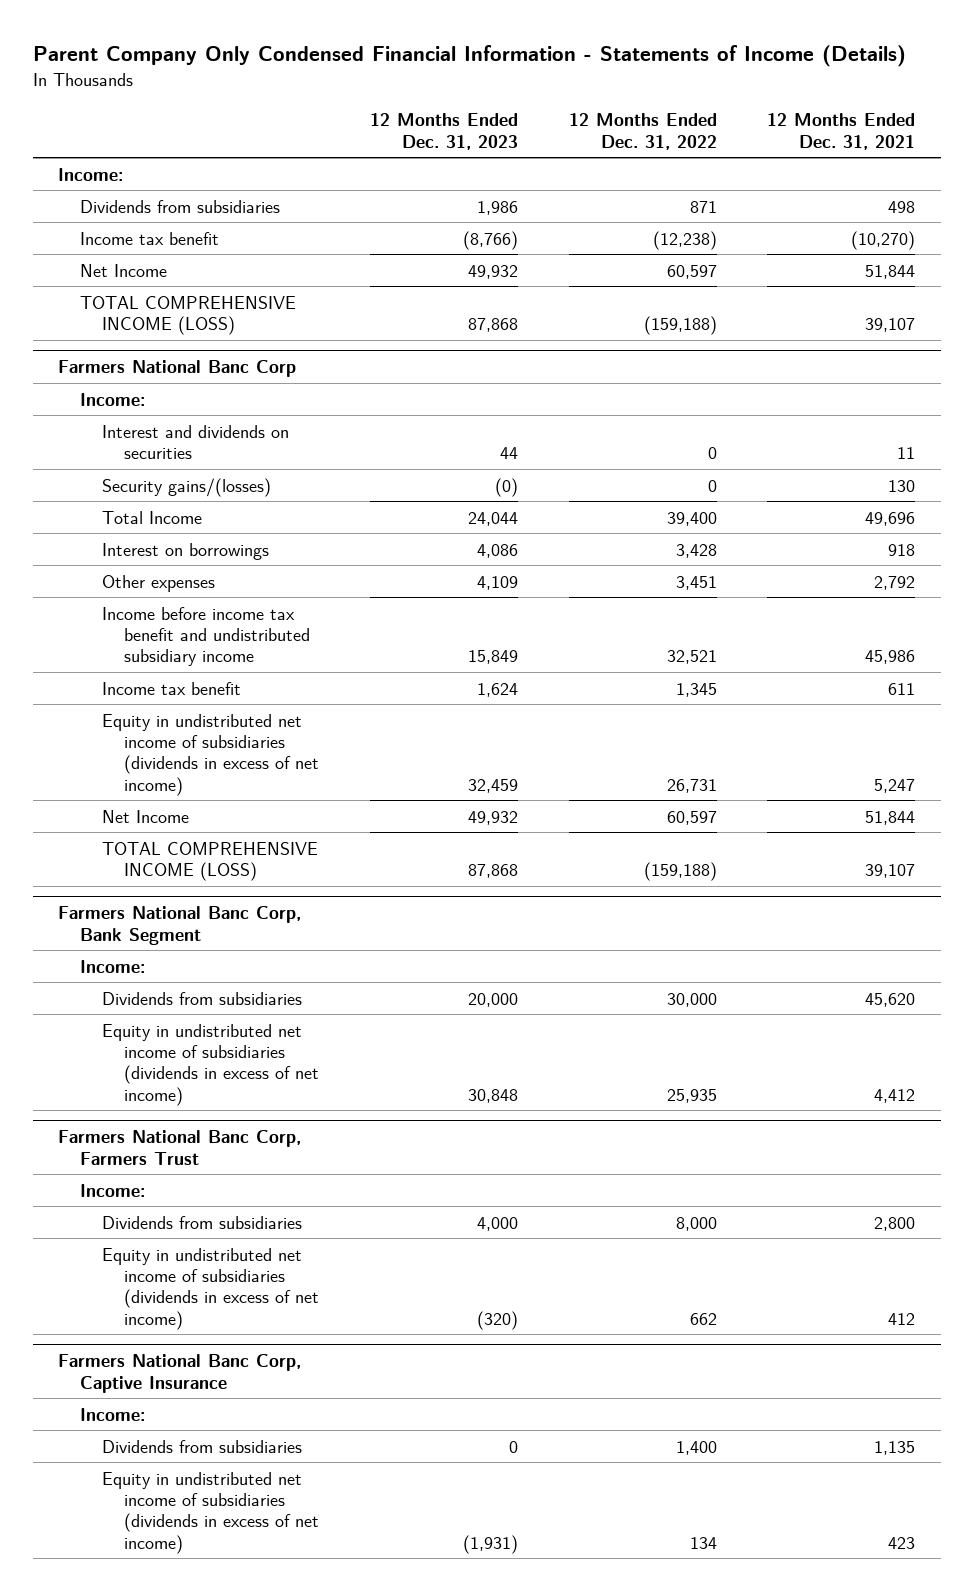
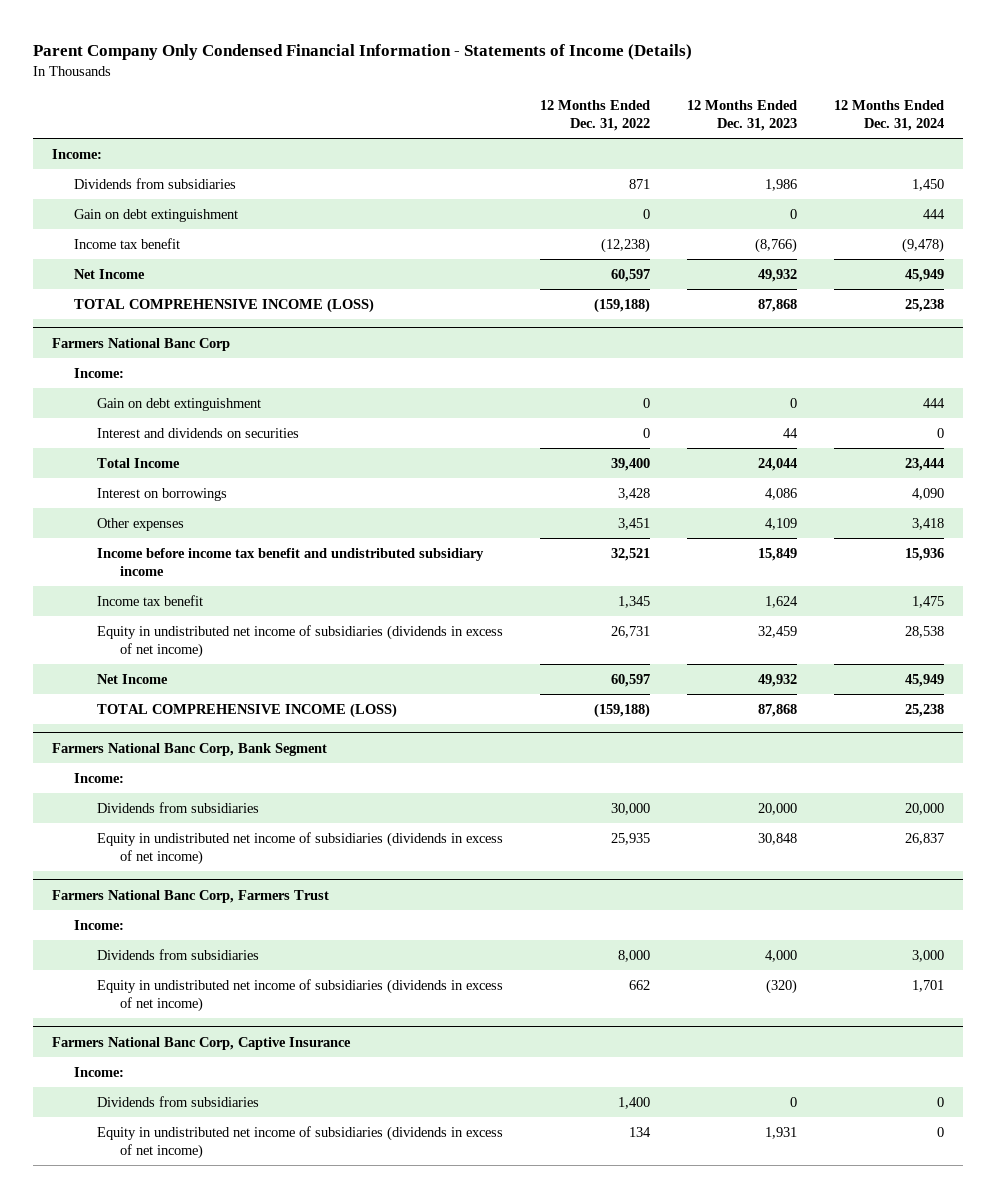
[767,113,916,150] 12 Months Ended Dec. 31, 2021 -> none
none -> [834,100,945,132] 12 Months Ended Dec. 31, 2024
none -> [74,208,239,222] Gain on debt extinguishment
none -> [97,397,262,411] Gain on debt extinguishment
[101,477,271,497] Security gains/(losses) -> none
[462,1534,518,1554] (1,931) -> [765,1126,798,1139] 1,931

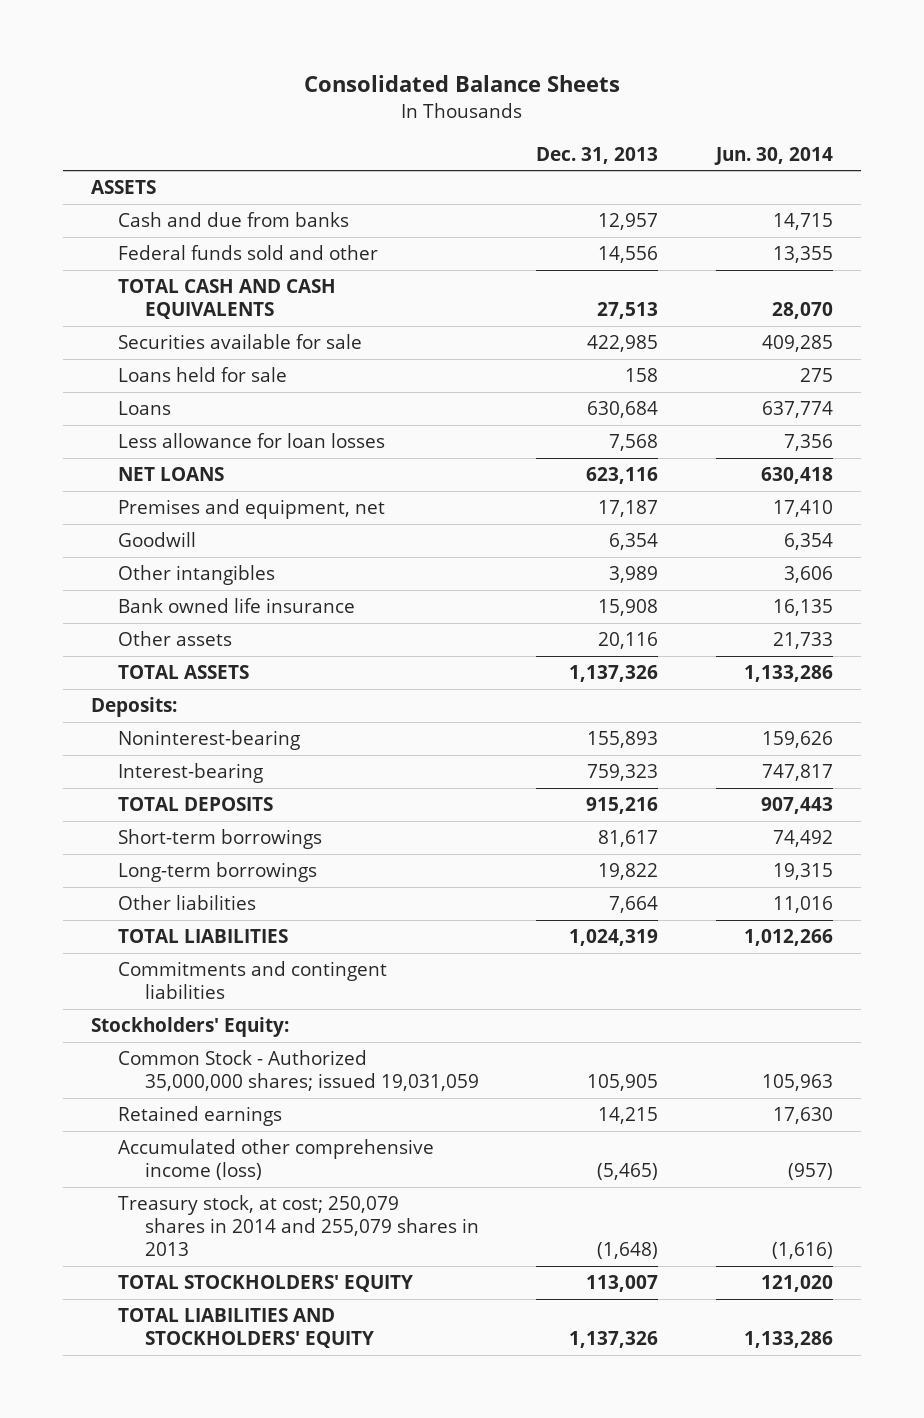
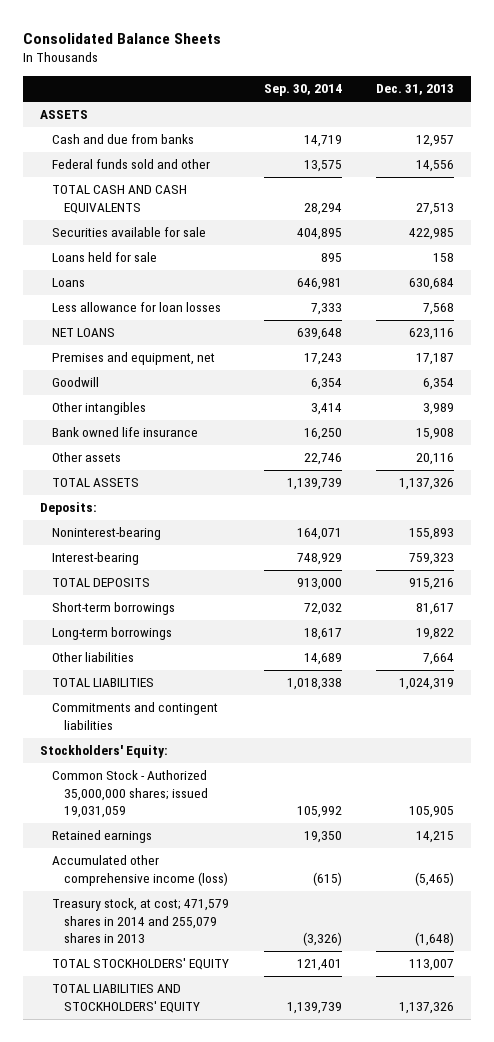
[713,146,833,165] Jun. 30, 2014 -> none
none -> [263,84,342,97] Sep. 30, 2014
[118,1195,479,1256] Treasury stock, at cost; 250,079 shares in 2014 and 255,079 shares in 2013 -> [52,898,230,943] Treasury stock, at cost; 471,579 shares in 2014 and 255,079 shares in 2013

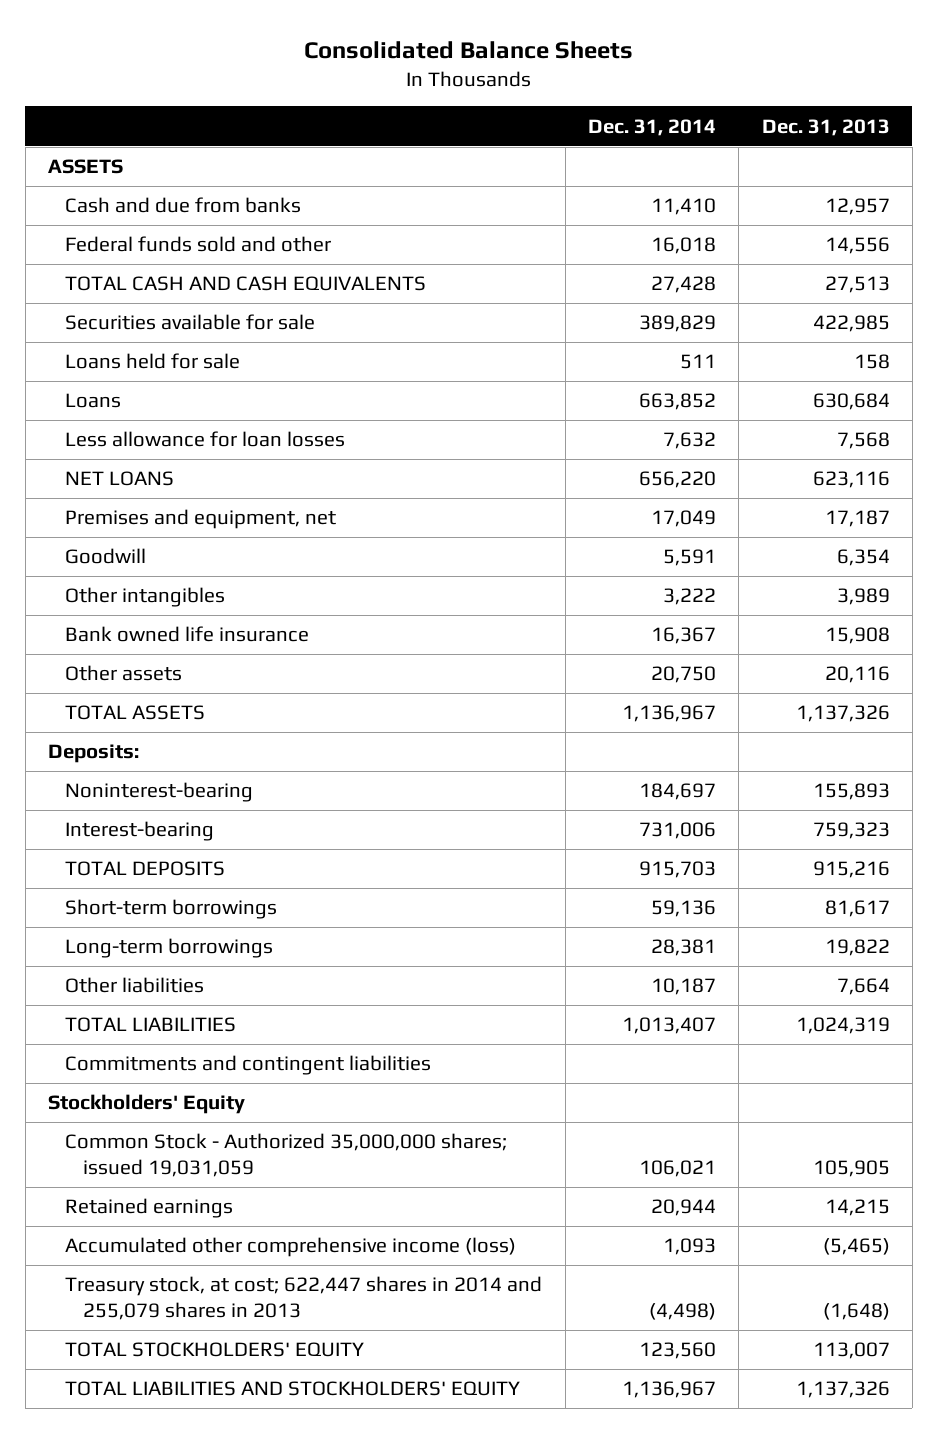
[263,84,342,97] Sep. 30, 2014 -> none
none -> [588,118,717,136] Dec. 31, 2014
[40,745,169,759] Stockholders' Equity: -> [48,1094,246,1115] Stockholders' Equity
[52,898,230,943] Treasury stock, at cost; 471,579 shares in 2014 and 255,079 shares in 2013 -> [65,1276,543,1320] Treasury stock, at cost; 622,447 shares in 2014 and 255,079 shares in 2013

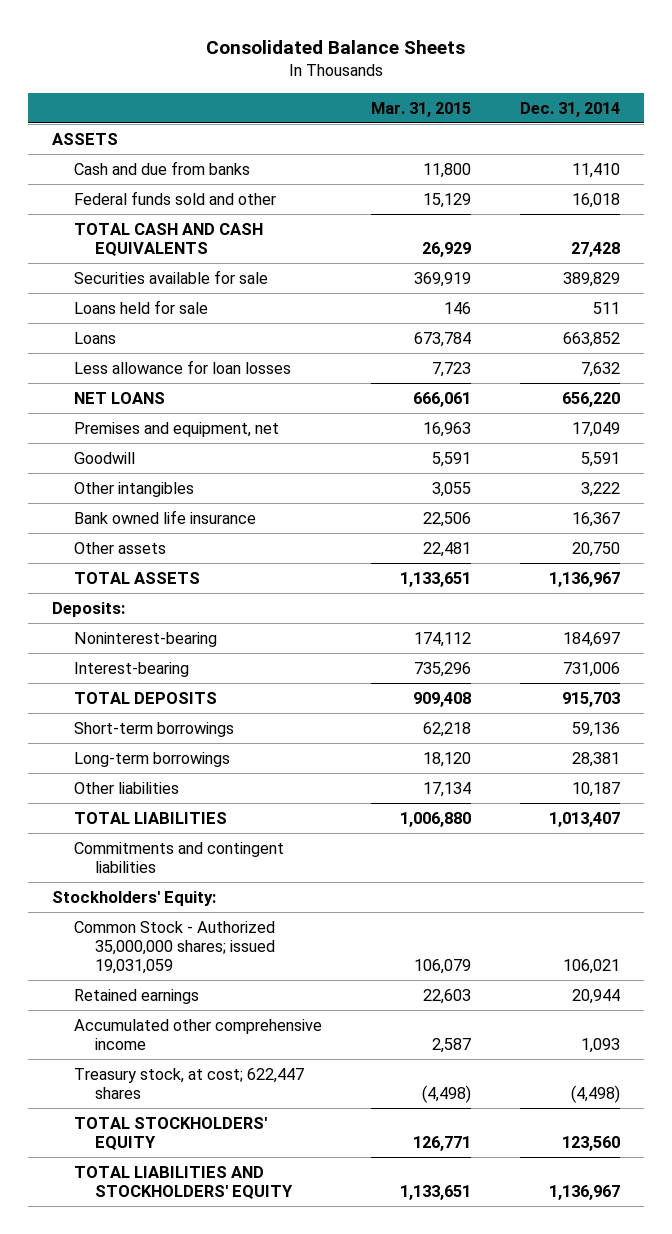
[761,118,890,136] Dec. 31, 2013 -> none
none -> [370,101,471,117] Mar. 31, 2015
[48,1094,246,1115] Stockholders' Equity -> [52,890,217,906] Stockholders' Equity:
[65,1237,517,1258] Accumulated other comprehensive income (loss) -> [73,1018,322,1051] Accumulated other comprehensive income
[65,1276,543,1320] Treasury stock, at cost; 622,447 shares in 2014 and 255,079 shares in 2013 -> [73,1067,304,1100] Treasury stock, at cost; 622,447 shares

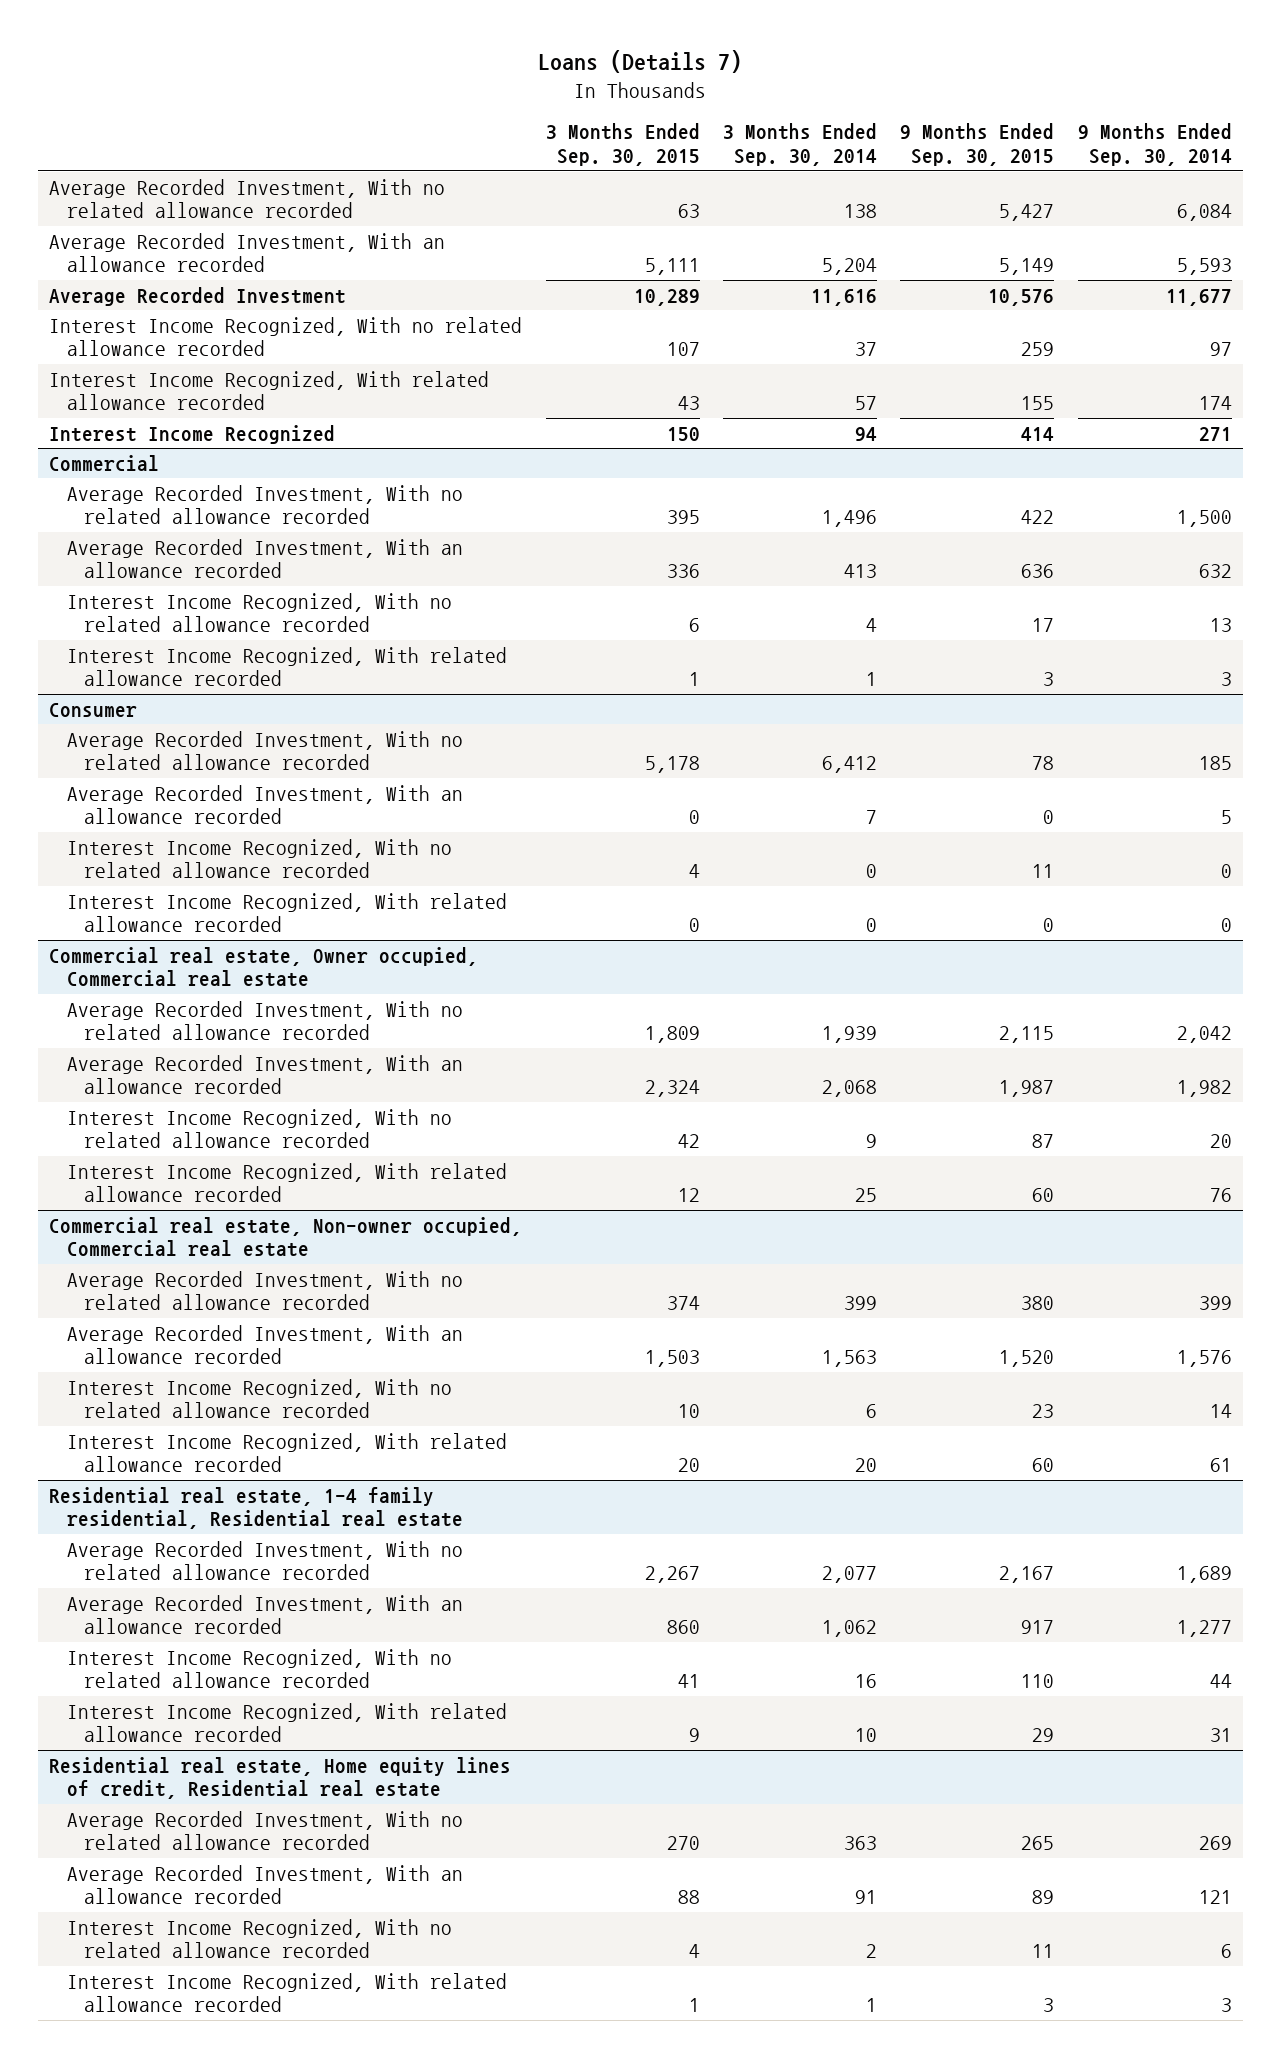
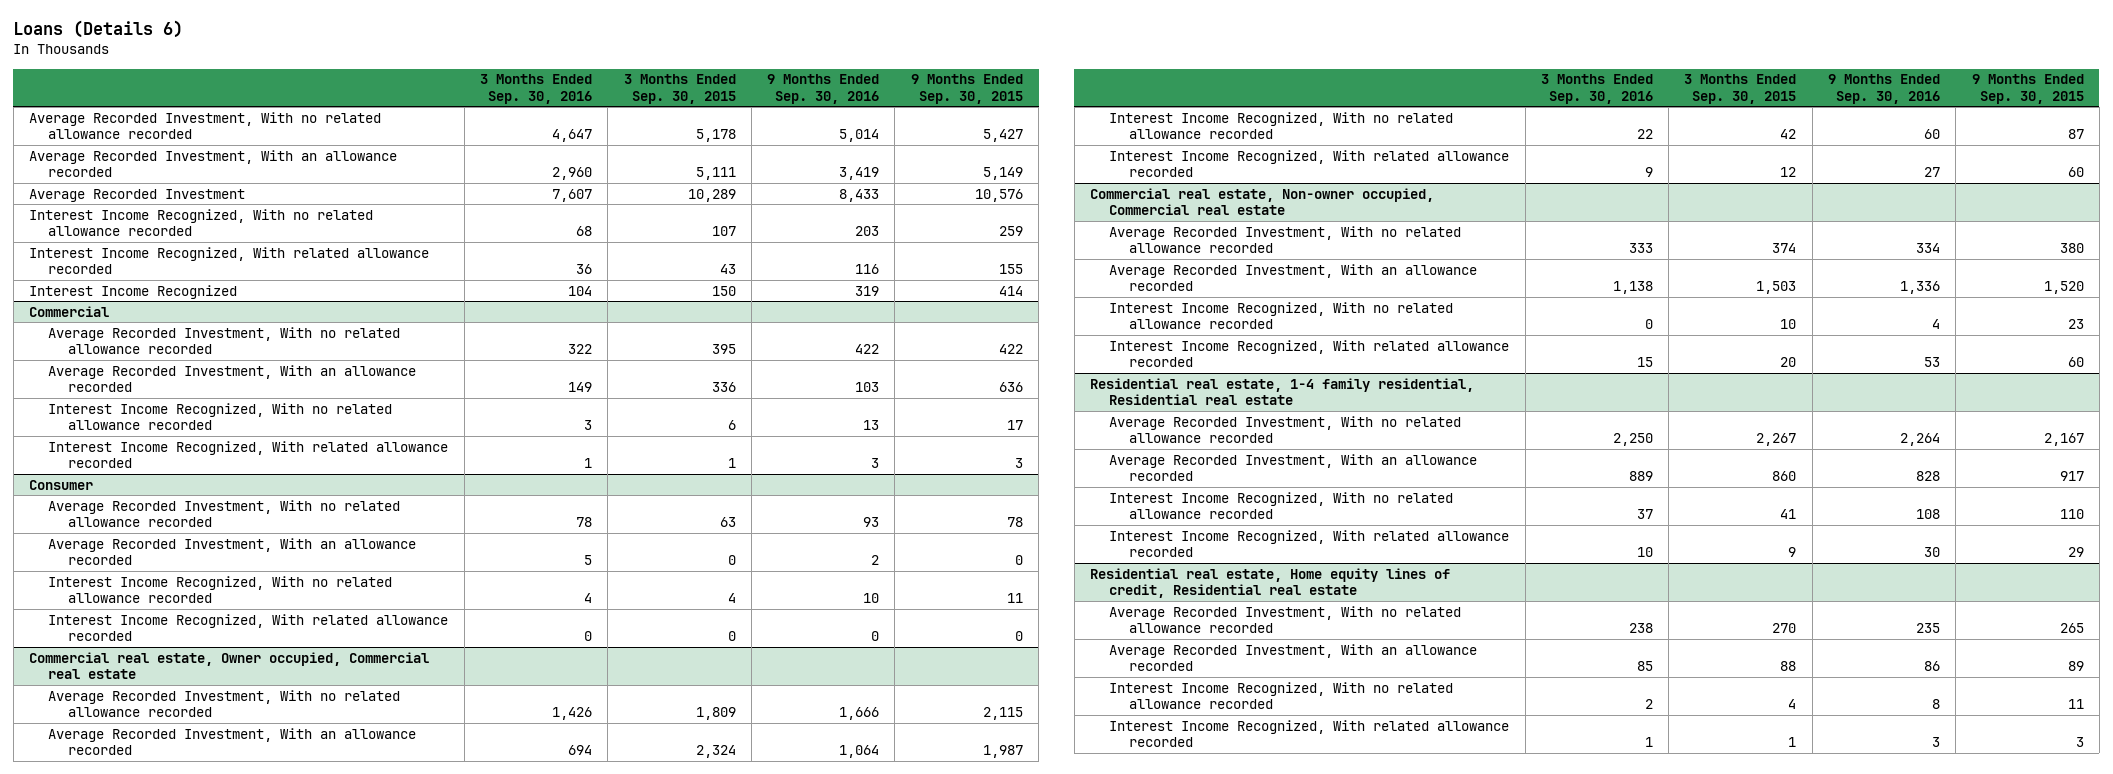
[538,50,743,74] Loans (Details 7) -> [13,20,184,39] Loans (Details 6)
[722,123,877,167] 3 Months Ended Sep. 30, 2014 -> none
[1077,123,1232,167] 9 Months Ended Sep. 30, 2014 -> none
none -> [479,74,592,104] 3 Months Ended Sep. 30, 2016
none -> [767,74,880,104] 9 Months Ended Sep. 30, 2016
[677,204,700,219] 63 -> [695,129,736,143] 5,178
[644,756,700,774] 5,178 -> [719,517,736,528] 63

